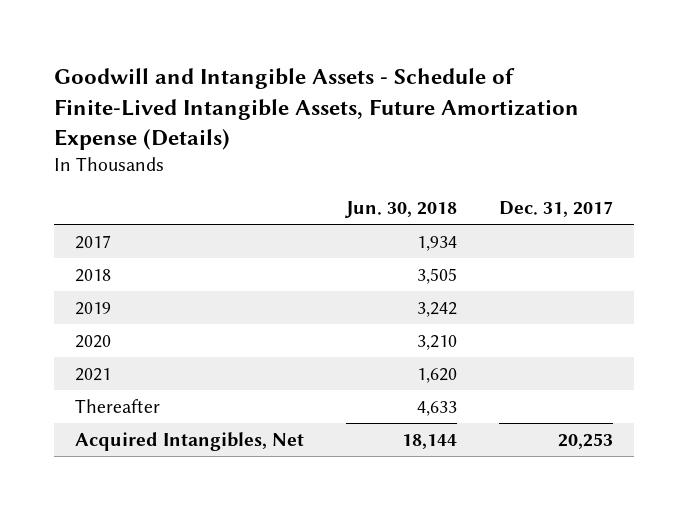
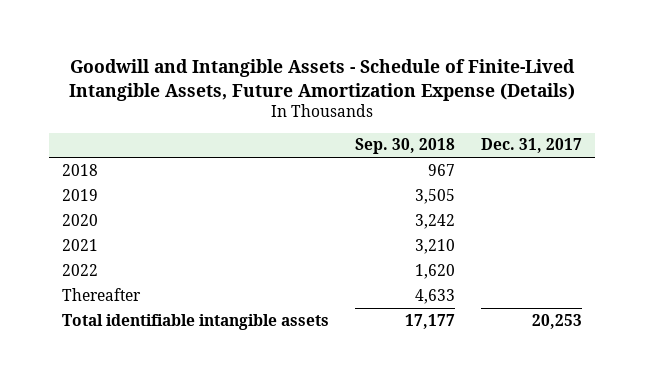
[344,200,457,218] Jun. 30, 2018 -> none
none -> [355,138,456,155] Sep. 30, 2018
[74,234,111,249] 2017 -> none
none -> [62,263,99,276] 2022
[74,431,304,451] Acquired Intangibles, Net -> [62,313,330,330] Total identifiable intangible assets

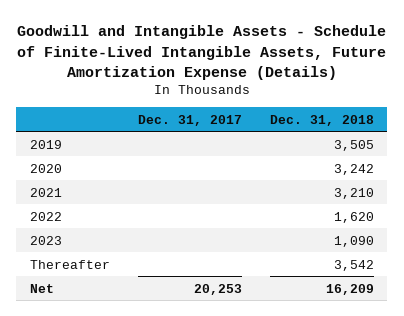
[355,138,456,155] Sep. 30, 2018 -> none
none -> [269,114,374,126] Dec. 31, 2018
[62,163,99,176] 2018 -> none
none -> [30,235,63,245] 2023
[62,313,330,330] Total identifiable intangible assets -> [30,283,55,293] Net

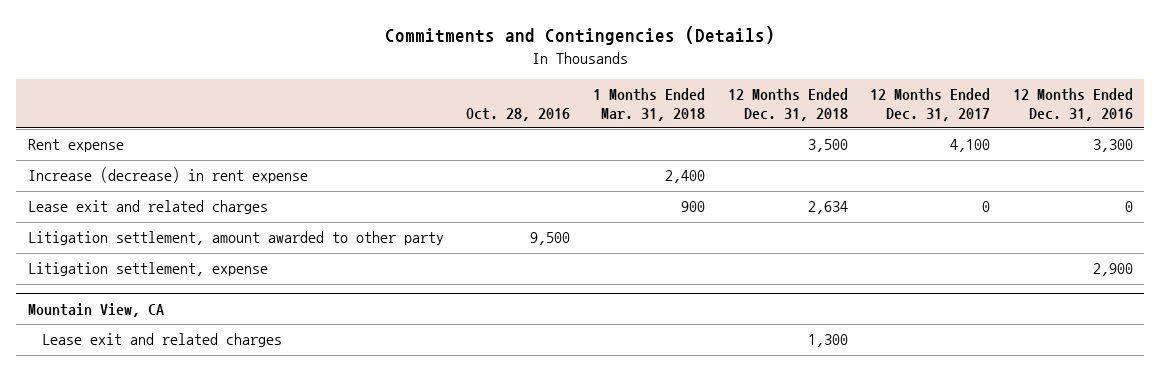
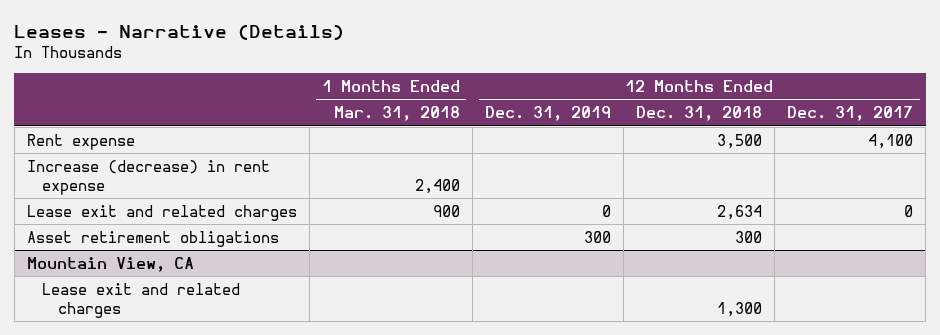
[385,26,776,46] Commitments and Contingencies (Details) -> [14,23,345,40] Leases - Narrative (Details)
[466,107,571,121] Oct. 28, 2016 -> none
[1013,87,1134,121] 12 Months Ended Dec. 31, 2016 -> none
none -> [484,106,611,122] Dec. 31, 2019
[27,231,444,246] Litigation settlement, amount awarded to other party -> none
[27,262,268,277] Litigation settlement, expense -> none
none -> [26,230,279,247] Asset retirement obligations

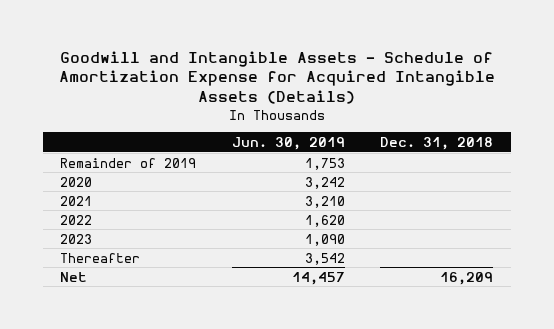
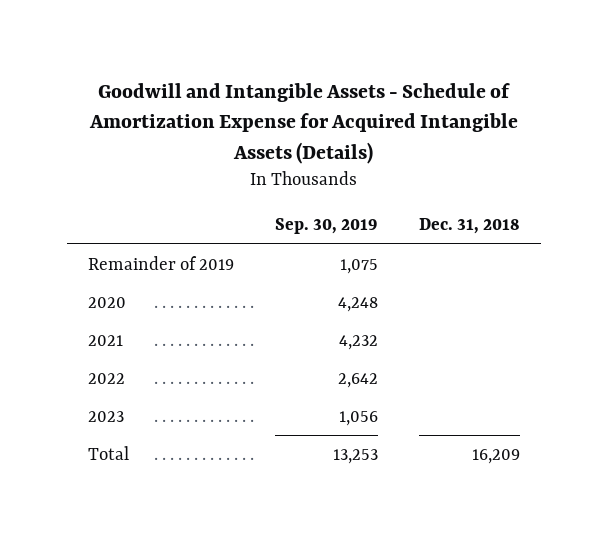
[231,137,345,151] Jun. 30, 2019 -> none
none -> [274,217,378,234] Sep. 30, 2019
[60,252,141,263] Thereafter -> none
[60,271,88,282] Net -> [87,445,129,460] Total

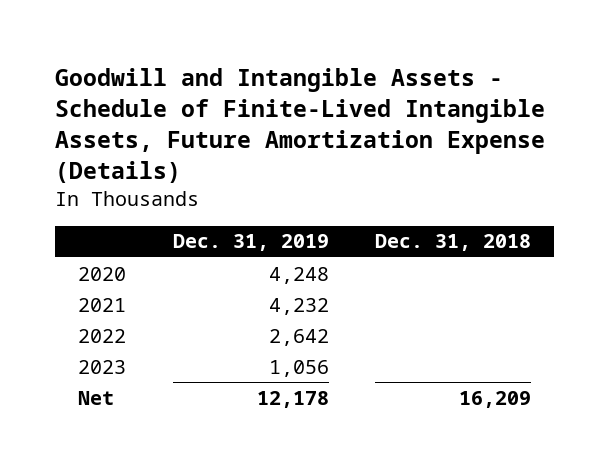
[88,82,518,164] Goodwill and Intangible Assets - Schedule of Amortization Expense for Acquired Intangible Assets (Details) -> [55,68,546,183] Goodwill and Intangible Assets - Schedule of Finite-Lived Intangible Assets, Future Amortization Expense (Details)
[274,217,378,234] Sep. 30, 2019 -> none
none -> [172,234,329,252] Dec. 31, 2019
[87,255,234,270] Remainder of 2019 -> none
[87,445,129,460] Total -> [78,390,115,405] Net

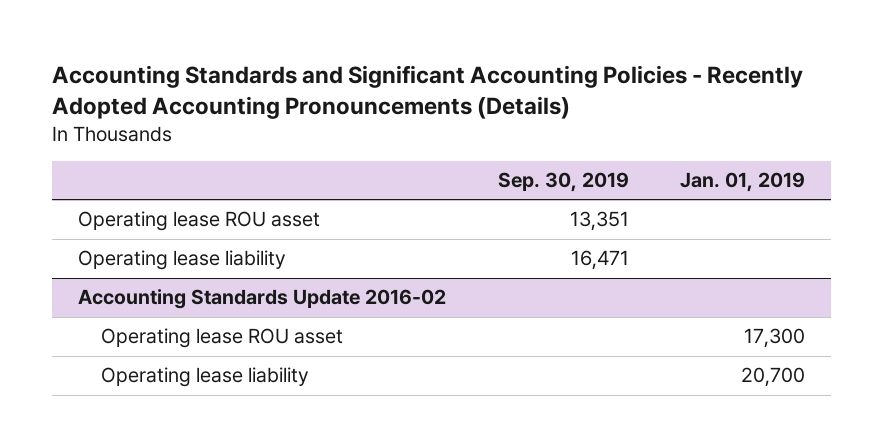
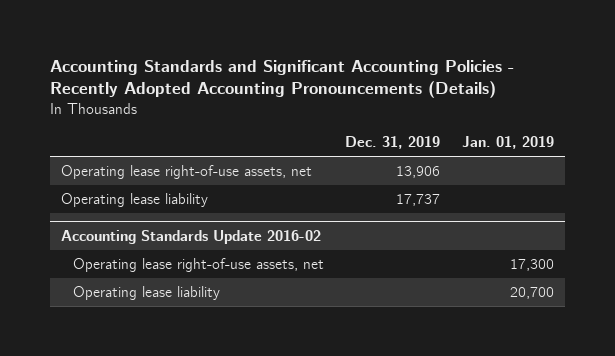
[497,172,629,193] Sep. 30, 2019 -> none
none -> [345,135,441,149] Dec. 31, 2019
[77,211,320,232] Operating lease ROU asset -> [60,165,312,180] Operating lease right-of-use assets, net
[101,328,344,349] Operating lease ROU asset -> [72,258,324,273] Operating lease right-of-use assets, net

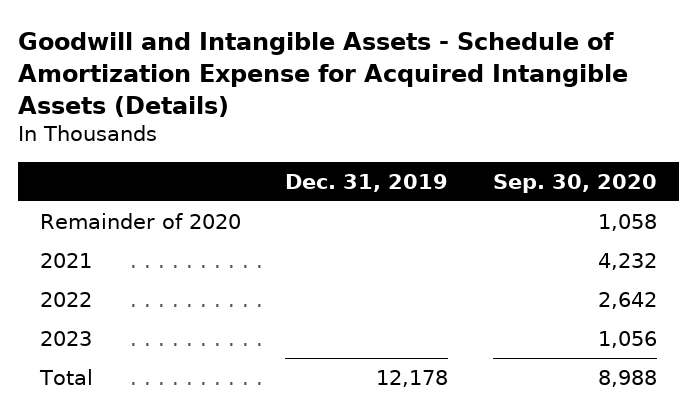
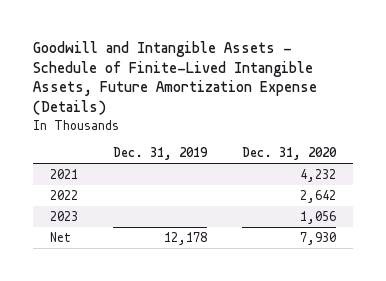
[18,31,629,117] Goodwill and Intangible Assets - Schedule of Amortization Expense for Acquired Intangible Assets (Details) -> [32,40,317,116] Goodwill and Intangible Assets - Schedule of Finite-Lived Intangible Assets, Future Amortization Expense (Details)
[492,173,657,193] Sep. 30, 2020 -> none
none -> [242,147,338,161] Dec. 31, 2020
[40,213,242,230] Remainder of 2020 -> none
[39,369,94,386] Total -> [50,231,72,242] Net

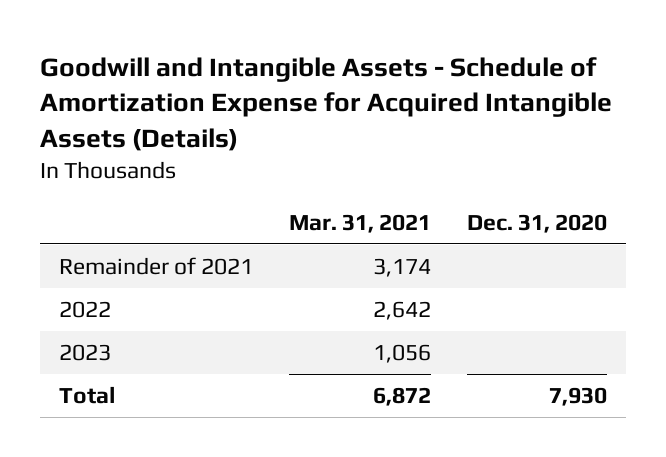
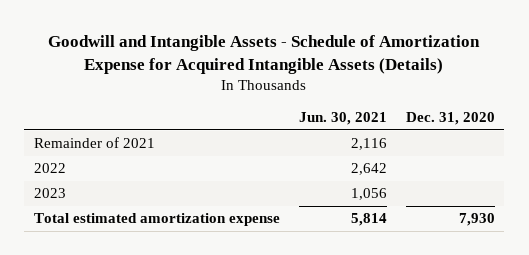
[289,213,432,233] Mar. 31, 2021 -> none
none -> [298,112,387,126] Jun. 30, 2021
[58,385,115,404] Total -> [33,213,280,227] Total estimated amortization expense

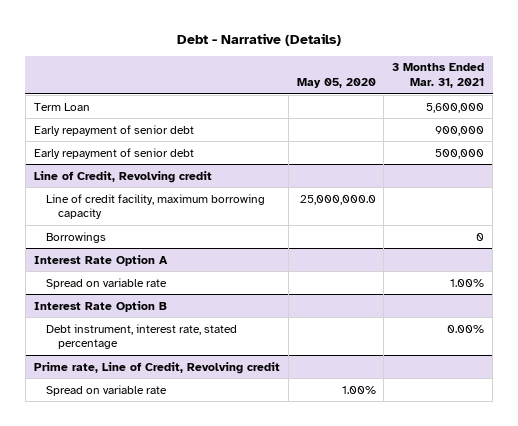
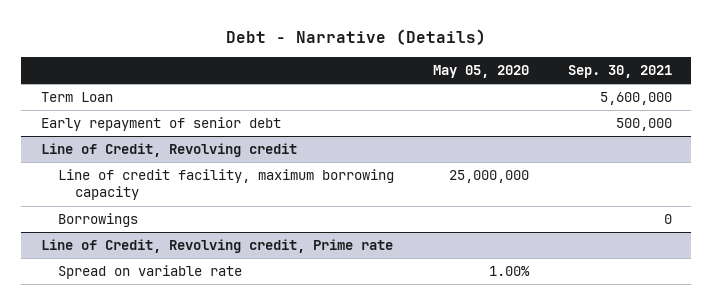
[392,63,485,89] 3 Months Ended Mar. 31, 2021 -> none
none -> [567,65,672,79] Sep. 30, 2021
[33,147,194,159] Early repayment of senior debt -> none
[299,194,376,205] 25,000,000.0 -> [449,170,530,184] 25,000,000
[33,254,168,266] Interest Rate Option A -> none
[45,277,167,289] Spread on variable rate -> none
[33,300,167,312] Interest Rate Option B -> none
[45,323,237,350] Debt instrument, interest rate, stated percentage -> none
[33,361,280,374] Prime rate, Line of Credit, Revolving credit -> [40,239,393,254] Line of Credit, Revolving credit, Prime rate

